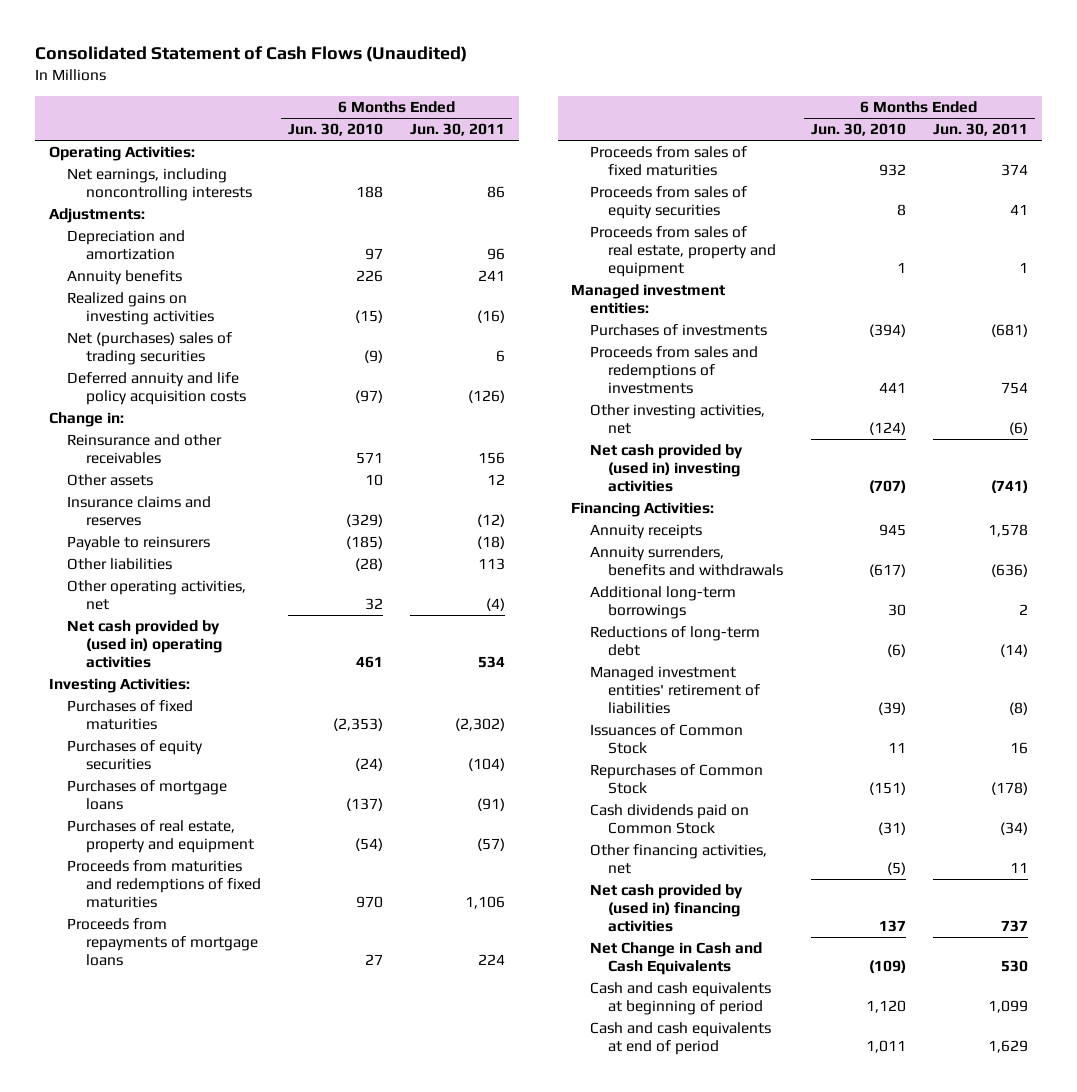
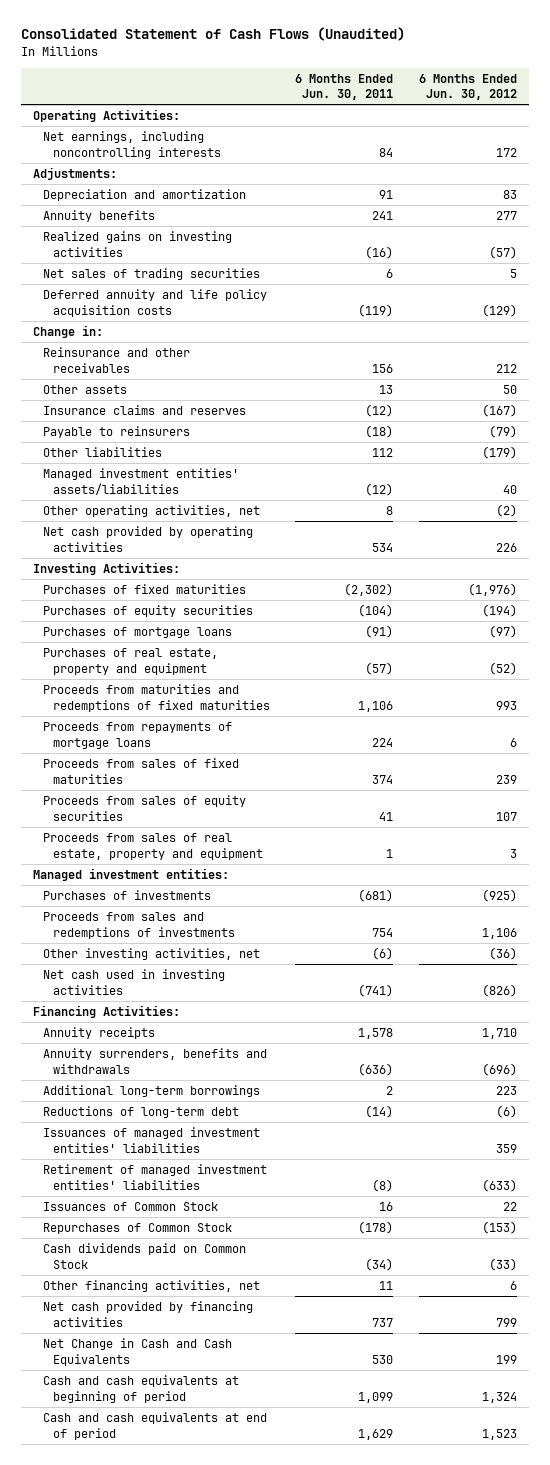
[288,123,384,137] Jun. 30, 2010 -> none
none -> [418,73,517,101] 6 Months Ended Jun. 30, 2012
[487,186,506,199] 86 -> [379,147,394,157] 84
[487,248,506,261] 96 -> [379,189,394,199] 91
[67,332,233,366] Net (purchases) sales of trading securities -> [43,267,261,280] Net sales of trading securities
[468,390,506,404] (126) -> [358,303,394,317] (119)
[487,474,506,486] 12 -> [379,384,394,394] 13
[478,558,506,571] 113 -> [372,447,394,457] 112
none -> [43,467,240,495] Managed investment entities' assets/liabilities
[486,598,506,612] (4) -> [386,505,394,515] 8
[67,620,222,669] Net cash provided by (used in) operating activities -> [43,525,254,552] Net cash provided by operating activities
[589,444,743,493] Net cash provided by (used in) investing activities -> [43,968,226,995] Net cash used in investing activities
none -> [43,1126,261,1153] Issuances of managed investment entities' liabilities
[589,666,761,715] Managed investment entities' retirement of liabilities -> [43,1163,268,1190] Retirement of managed investment entities' liabilities
[589,884,743,933] Net cash provided by (used in) financing activities -> [43,1300,254,1327] Net cash provided by financing activities

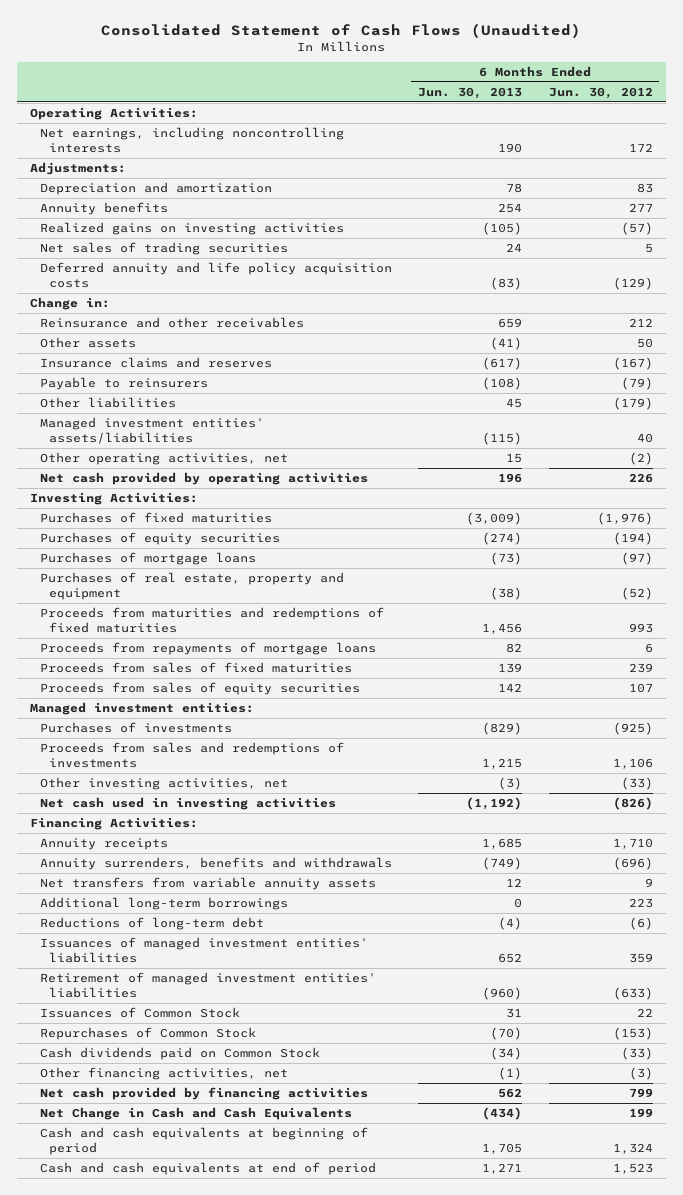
[295,73,394,101] 6 Months Ended Jun. 30, 2011 -> none
none -> [418,86,523,99] Jun. 30, 2013
[43,832,264,860] Proceeds from sales of real estate, property and equipment -> none
[488,946,517,960] (36) -> [620,776,653,790] (33)
none -> [39,876,376,890] Net transfers from variable annuity assets
[509,1280,517,1290] 6 -> [628,1066,653,1080] (3)

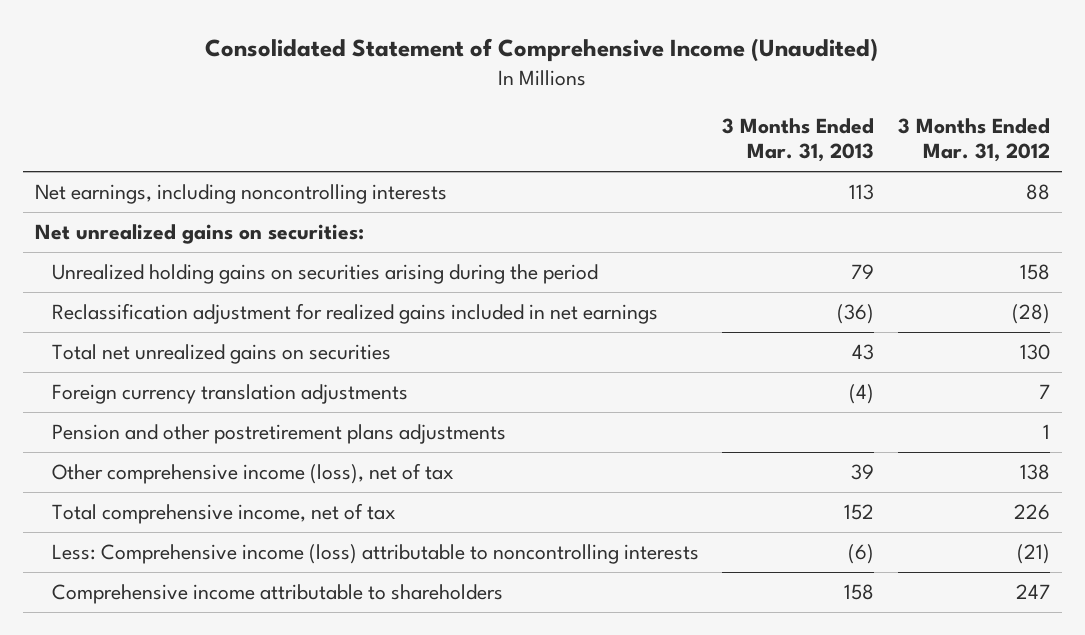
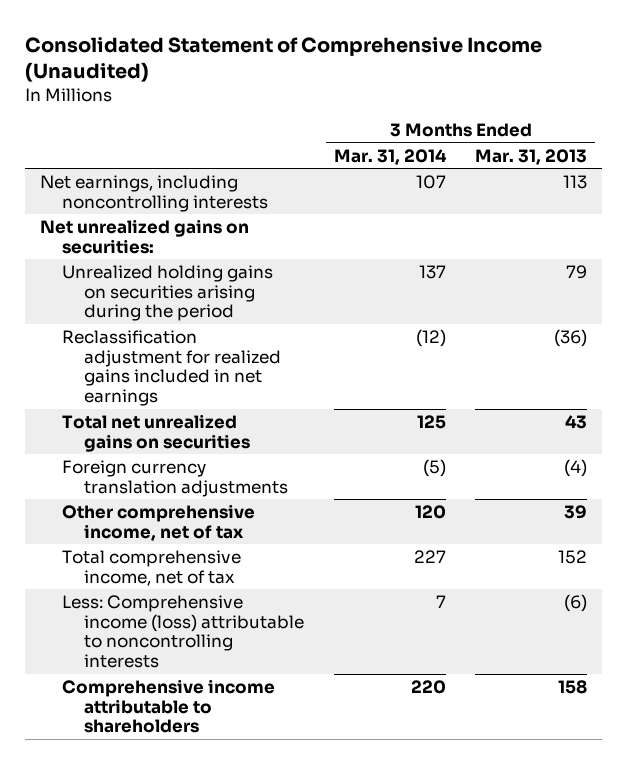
[898,118,1051,163] 3 Months Ended Mar. 31, 2012 -> none
none -> [333,148,447,165] Mar. 31, 2014
[51,423,506,444] Pension and other postretirement plans adjustments -> none
[51,462,454,484] Other comprehensive income (loss), net of tax -> [62,503,256,541] Other comprehensive income, net of tax

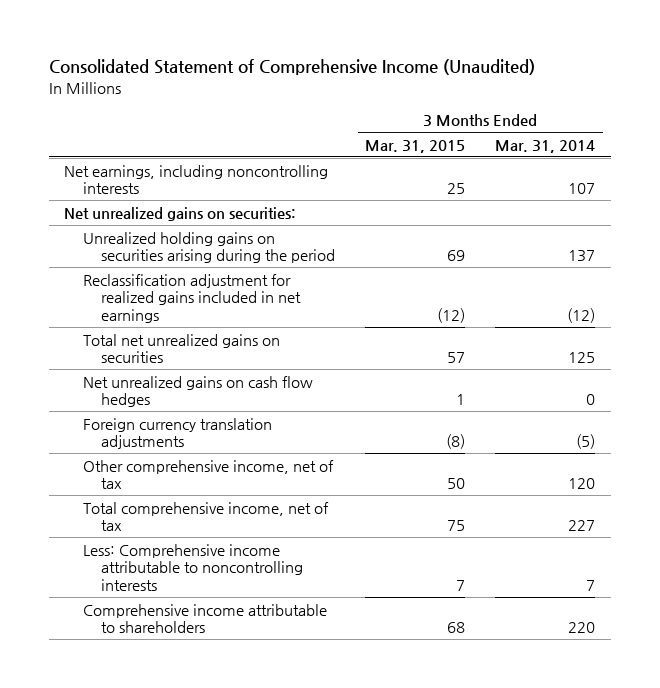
[475,148,588,165] Mar. 31, 2013 -> none
none -> [365,139,466,153] Mar. 31, 2015
none -> [82,375,313,408] Net unrealized gains on cash flow hedges
[62,594,305,669] Less: Comprehensive income (loss) attributable to noncontrolling interests -> [82,543,304,592] Less: Comprehensive income attributable to noncontrolling interests

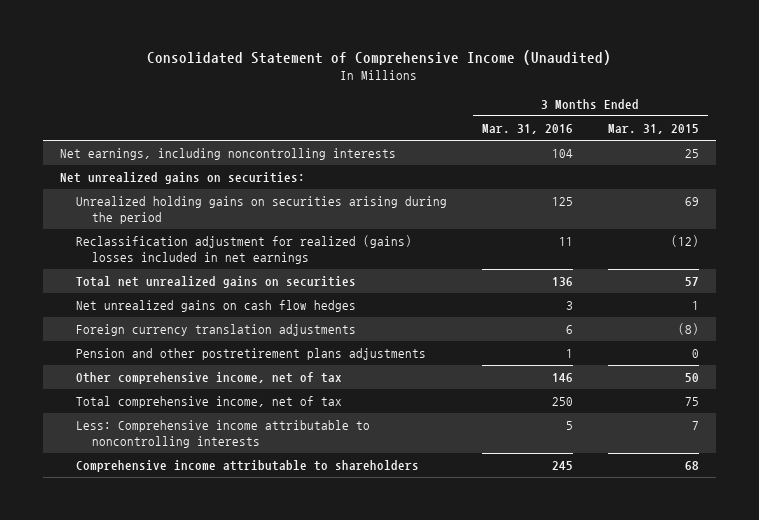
[495,139,596,153] Mar. 31, 2014 -> none
none -> [481,123,573,134] Mar. 31, 2016
[82,273,302,324] Reclassification adjustment for realized gains included in net earnings -> [76,235,413,264] Reclassification adjustment for realized (gains) losses included in net earnings
none -> [76,348,427,361] Pension and other postretirement plans adjustments

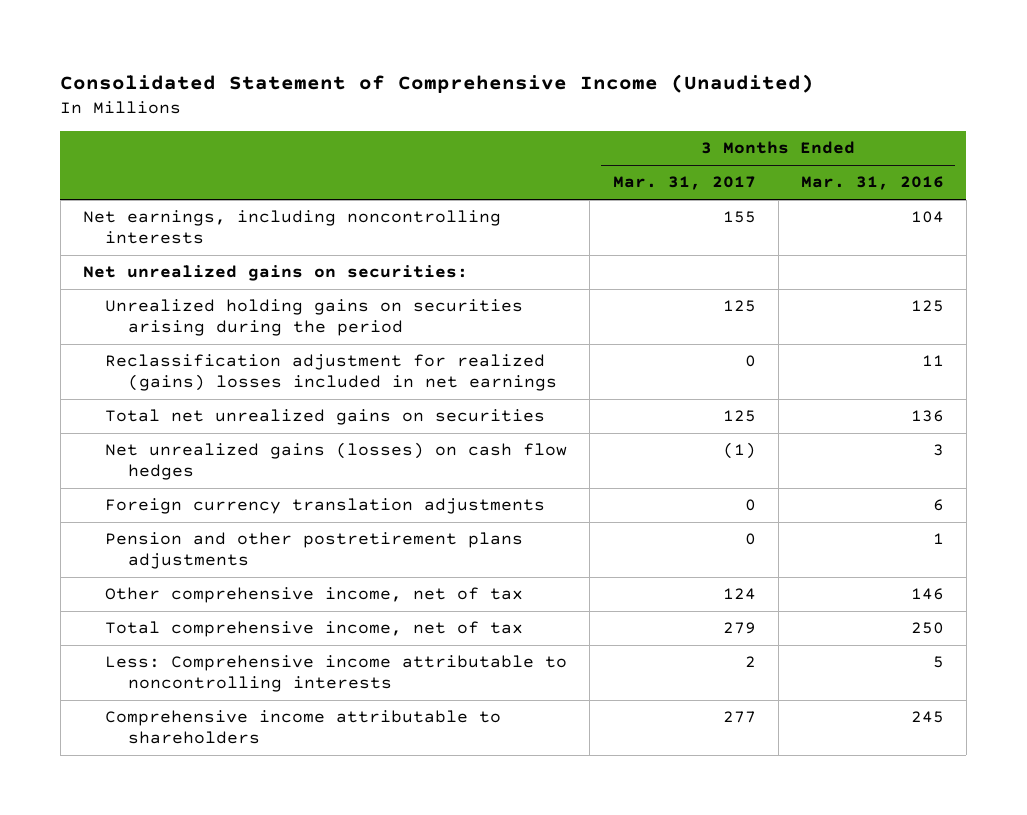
[607,123,699,134] Mar. 31, 2015 -> none
none -> [612,176,756,191] Mar. 31, 2017
[76,300,357,313] Net unrealized gains on cash flow hedges -> [105,442,568,481] Net unrealized gains (losses) on cash flow hedges

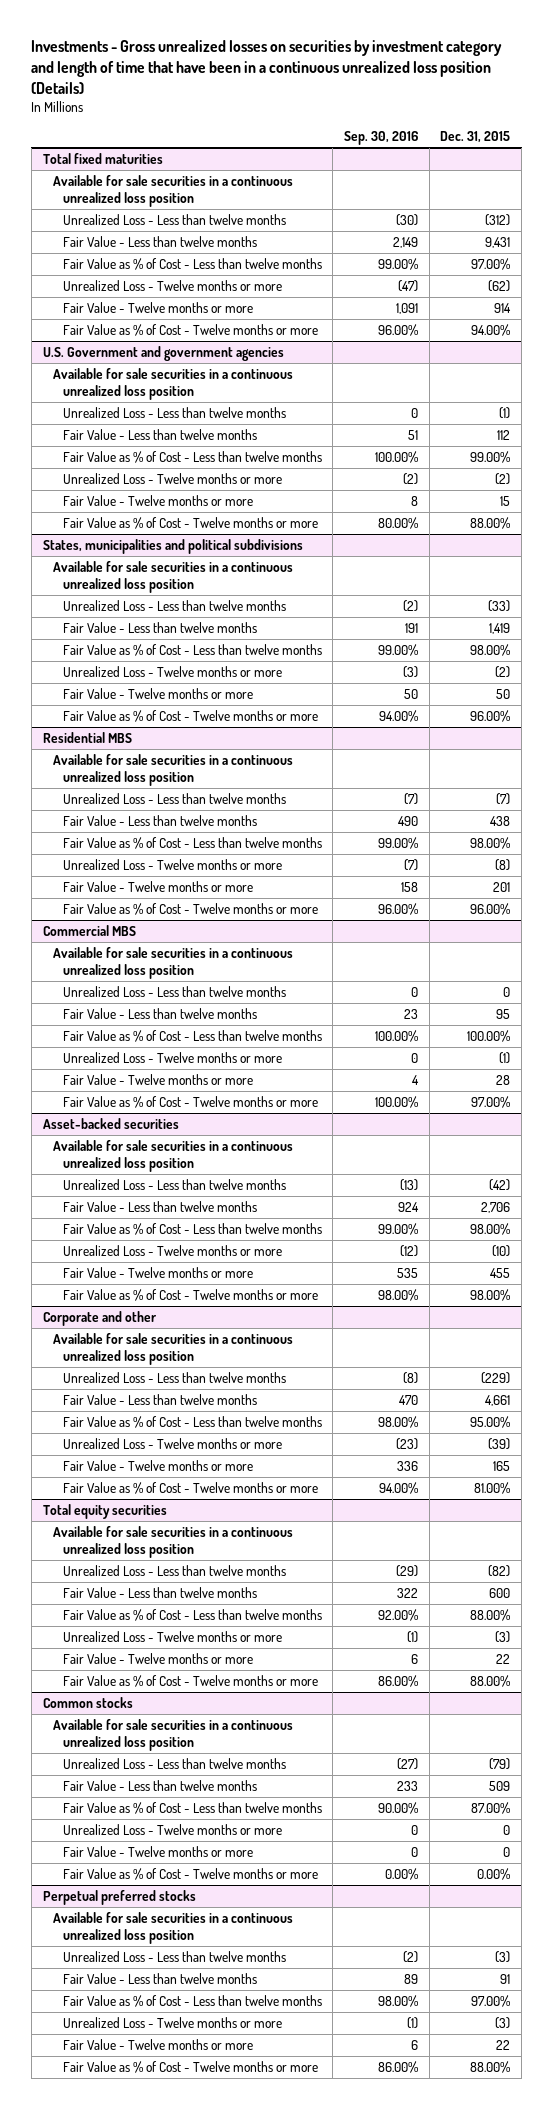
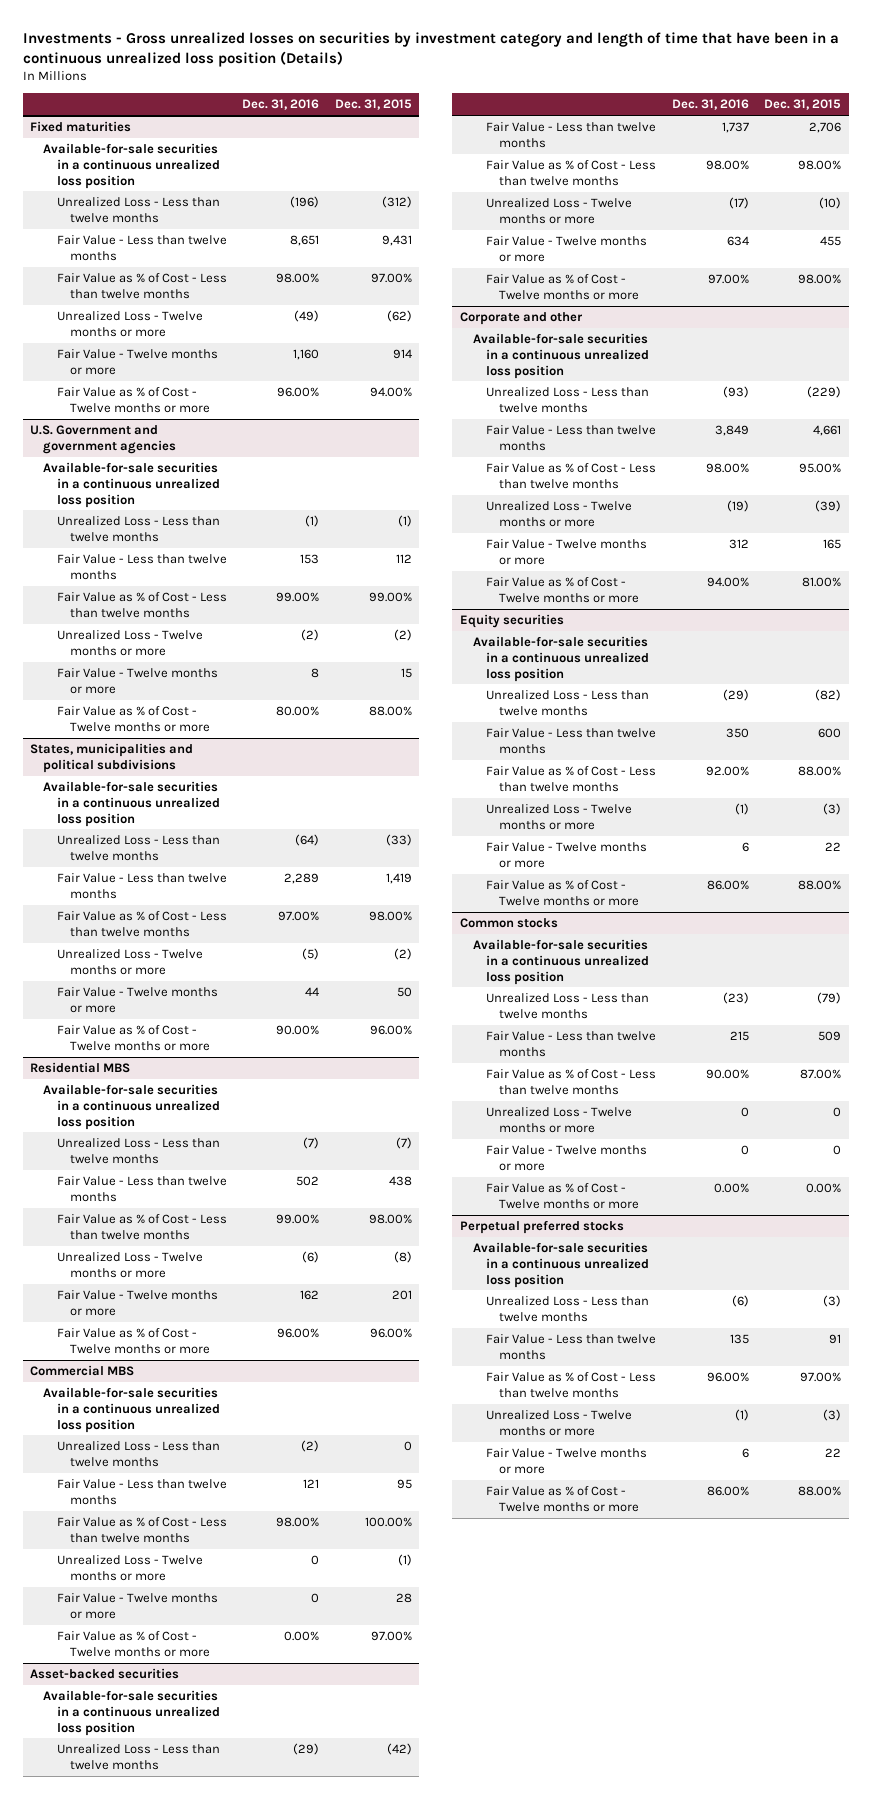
[344,131,419,146] Sep. 30, 2016 -> none
none -> [242,99,320,111] Dec. 31, 2016
[42,152,163,164] Total fixed maturities -> [30,120,132,132] Fixed maturities
[52,174,293,208] Available for sale securities in a continuous unrealized loss position -> [43,142,220,189] Available-for-sale securities in a continuous unrealized loss position
[52,367,293,401] Available for sale securities in a continuous unrealized loss position -> [43,461,220,508] Available-for-sale securities in a continuous unrealized loss position
[52,560,293,594] Available for sale securities in a continuous unrealized loss position -> [43,780,220,827] Available-for-sale securities in a continuous unrealized loss position
[52,753,293,787] Available for sale securities in a continuous unrealized loss position -> [43,1083,220,1130] Available-for-sale securities in a continuous unrealized loss position
[52,946,293,980] Available for sale securities in a continuous unrealized loss position -> [43,1386,220,1433] Available-for-sale securities in a continuous unrealized loss position
[52,1139,293,1173] Available for sale securities in a continuous unrealized loss position -> [43,1689,220,1736] Available-for-sale securities in a continuous unrealized loss position
[52,1332,293,1366] Available for sale securities in a continuous unrealized loss position -> [472,332,650,379] Available-for-sale securities in a continuous unrealized loss position
[42,1503,167,1519] Total equity securities -> [459,613,564,628] Equity securities
[52,1525,293,1559] Available for sale securities in a continuous unrealized loss position -> [472,635,650,682] Available-for-sale securities in a continuous unrealized loss position
[52,1718,293,1752] Available for sale securities in a continuous unrealized loss position -> [472,938,650,985] Available-for-sale securities in a continuous unrealized loss position
[52,1911,293,1945] Available for sale securities in a continuous unrealized loss position -> [472,1241,650,1288] Available-for-sale securities in a continuous unrealized loss position

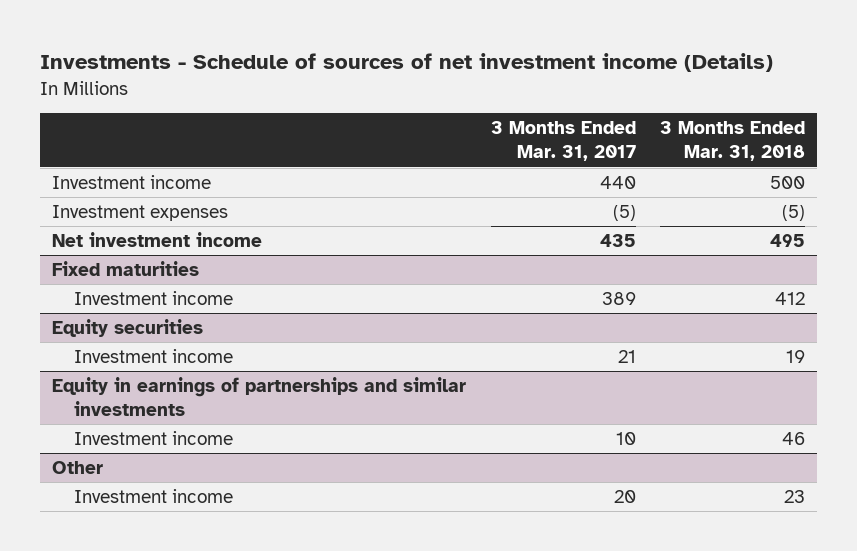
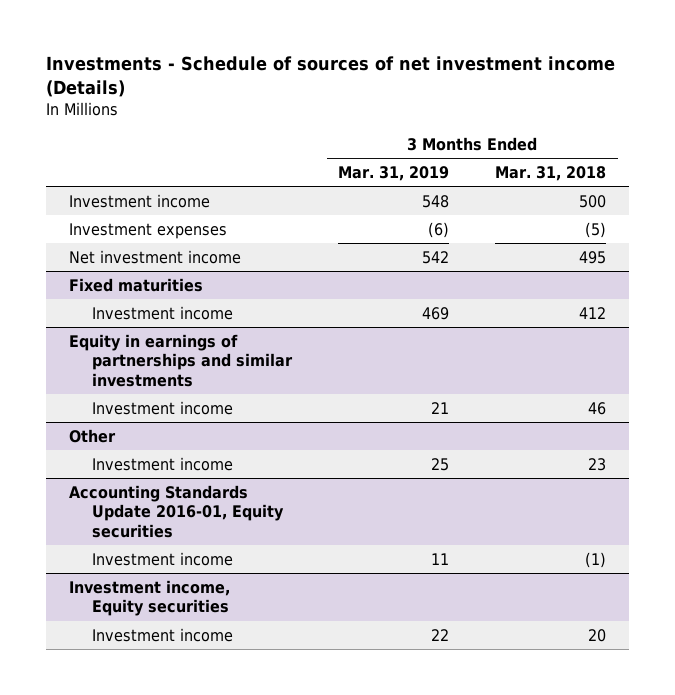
[490,121,636,162] 3 Months Ended Mar. 31, 2017 -> none
none -> [338,166,450,182] Mar. 31, 2019
[52,319,204,338] Equity securities -> none
[73,349,233,364] Investment income -> none
none -> [69,484,285,539] Accounting Standards Update 2016-01, Equity securities
none -> [92,551,234,566] Investment income
none -> [69,579,231,617] Investment income, Equity securities
none -> [92,627,234,642] Investment income

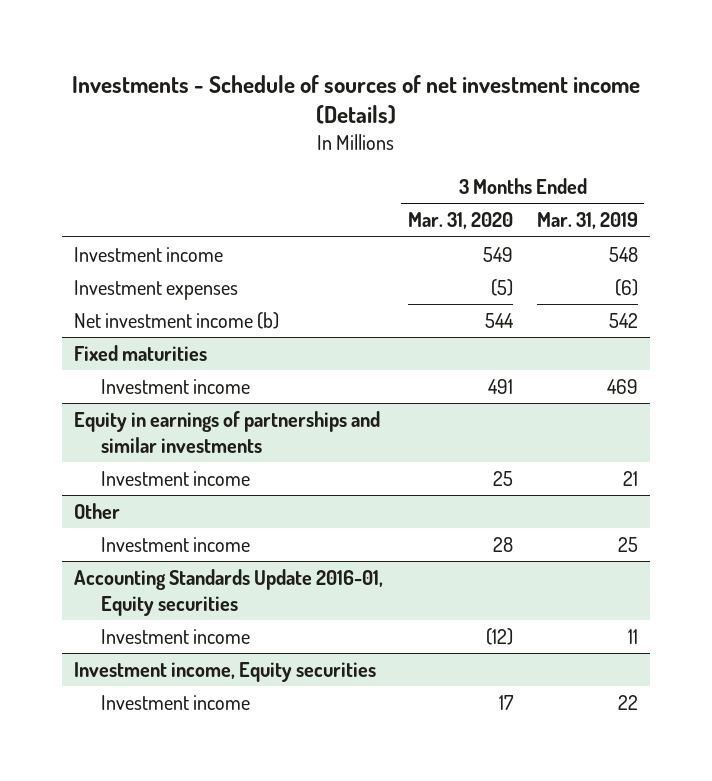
[495,166,607,182] Mar. 31, 2018 -> none
none -> [407,212,513,230] Mar. 31, 2020
[69,249,242,264] Net investment income -> [73,311,279,329] Net investment income (b)

